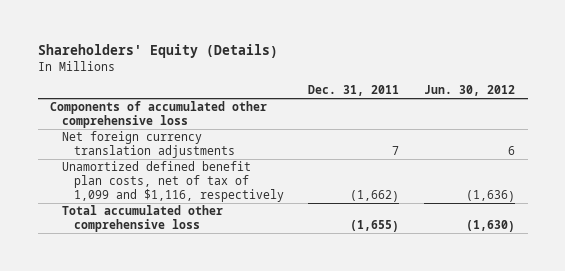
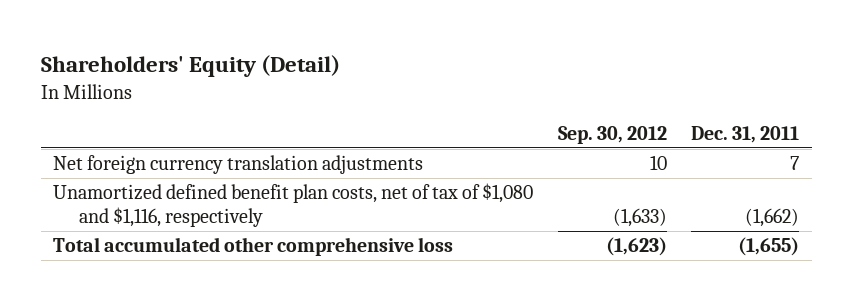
[37,44,278,59] Shareholders' Equity (Details) -> [40,54,340,77] Shareholders' Equity (Detail)
[424,85,516,97] Jun. 30, 2012 -> none
none -> [557,126,667,145] Sep. 30, 2012
[50,101,268,128] Components of accumulated other comprehensive loss -> none
[61,161,284,202] Unamortized defined benefit plan costs, net of tax of 1,099 and $1,116, respectively -> [53,183,534,227] Unamortized defined benefit plan costs, net of tax of $1,080 and $1,116, respectively

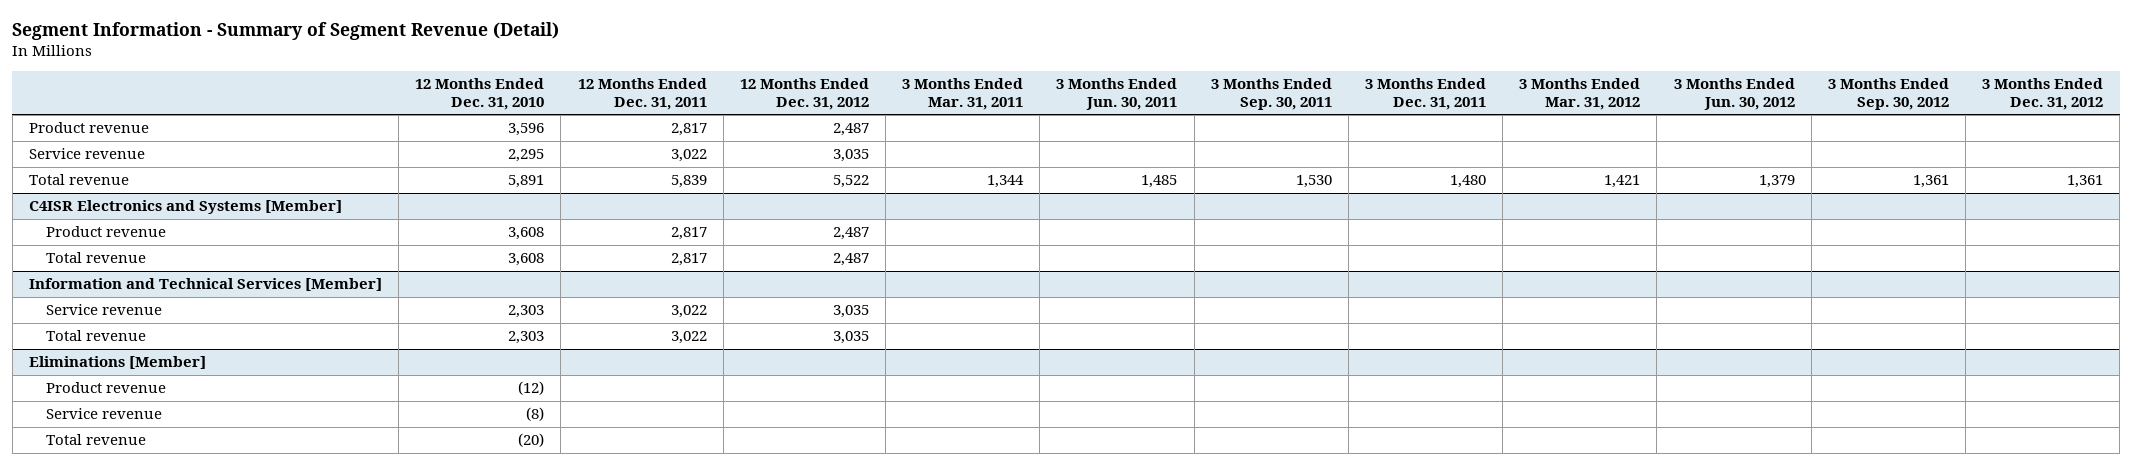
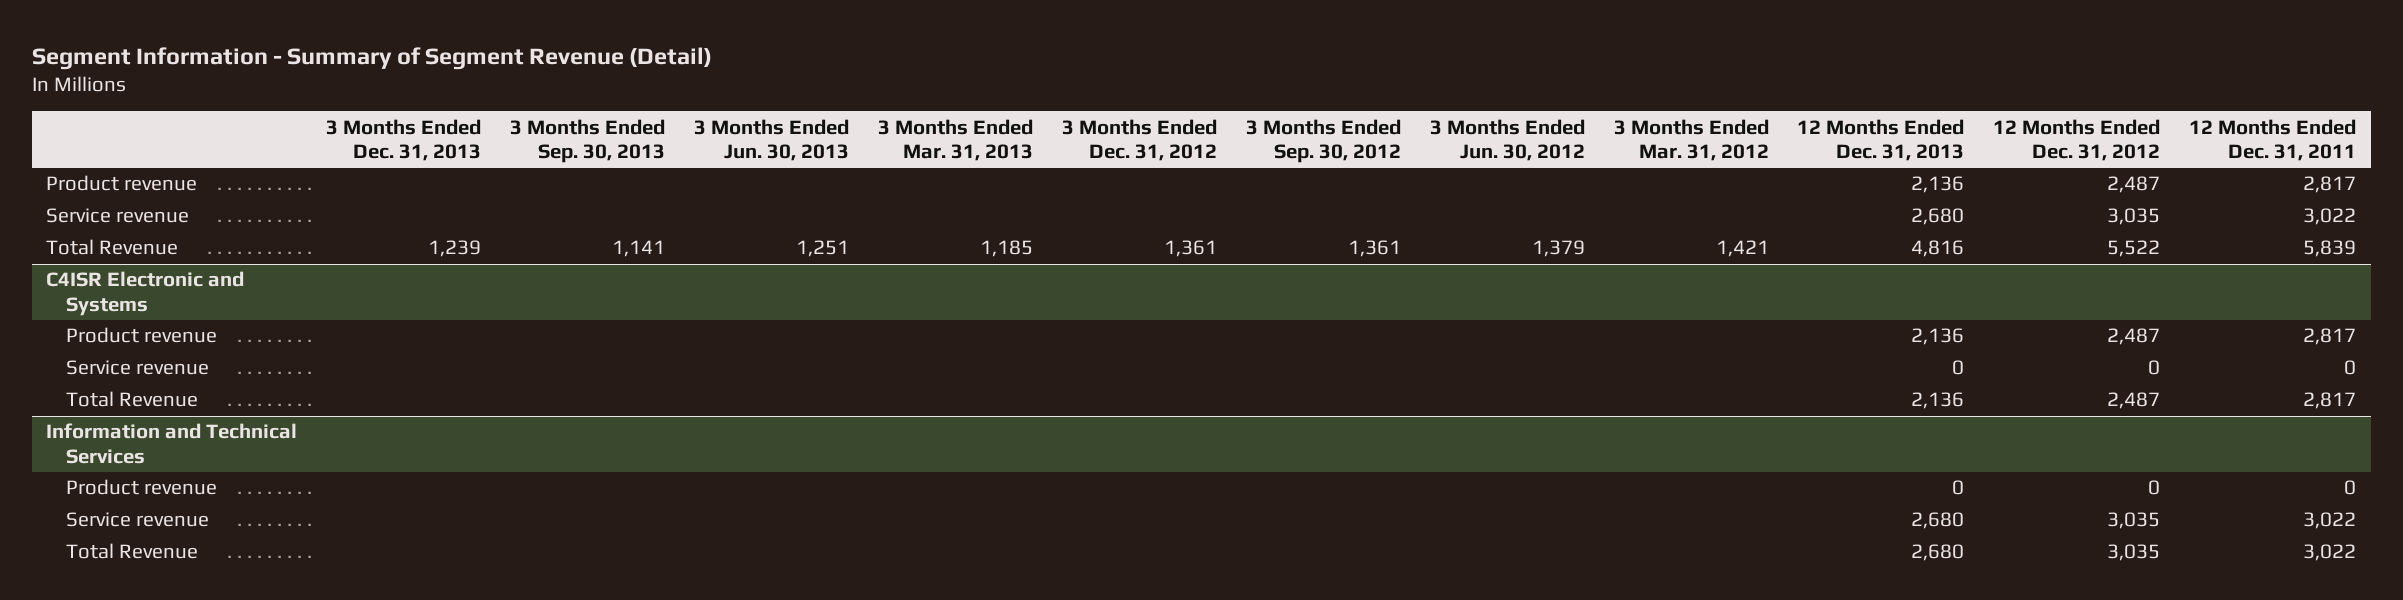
[415,78,545,110] 12 Months Ended Dec. 31, 2010 -> none
[902,78,1024,110] 3 Months Ended Mar. 31, 2011 -> none
[1056,78,1178,110] 3 Months Ended Jun. 30, 2011 -> none
[1210,78,1332,110] 3 Months Ended Sep. 30, 2011 -> none
[1364,78,1486,110] 3 Months Ended Dec. 31, 2011 -> none
none -> [326,118,482,162] 3 Months Ended Dec. 31, 2013
none -> [510,118,666,164] 3 Months Ended Sep. 30, 2013
none -> [694,118,850,162] 3 Months Ended Jun. 30, 2013
none -> [878,118,1034,162] 3 Months Ended Mar. 31, 2013
none -> [1797,118,1965,162] 12 Months Ended Dec. 31, 2013
[28,174,129,186] Total revenue -> [46,239,179,256] Total Revenue
[28,200,342,215] C4ISR Electronics and Systems [Member] -> [46,271,245,316] C4ISR Electronic and Systems
none -> [66,360,210,376] Service revenue
[46,252,147,264] Total revenue -> [66,391,199,408] Total Revenue
[28,278,382,292] Information and Technical Services [Member] -> [46,423,298,464] Information and Technical Services
none -> [66,479,218,496] Product revenue
[28,356,206,370] Eliminations [Member] -> none
[46,382,167,394] Product revenue -> none
[46,408,163,420] Service revenue -> none
[46,434,147,446] Total revenue -> none
[46,330,147,342] Total revenue -> [66,543,199,560] Total Revenue

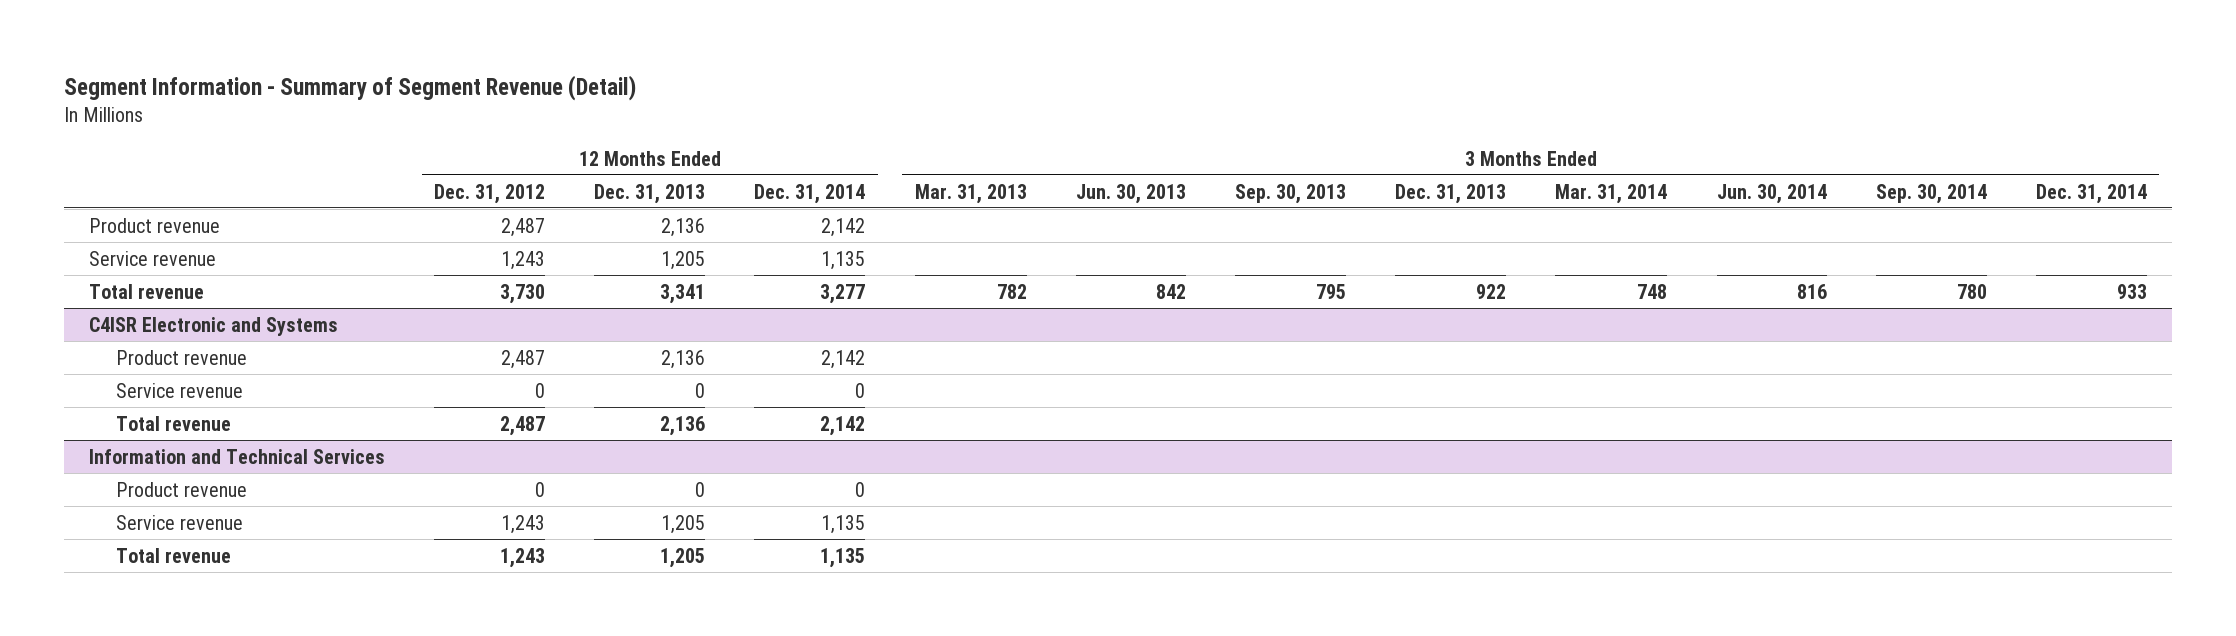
[1061,118,1217,162] 3 Months Ended Dec. 31, 2012 -> none
[1245,118,1401,164] 3 Months Ended Sep. 30, 2012 -> none
[1429,118,1585,162] 3 Months Ended Jun. 30, 2012 -> none
[1613,118,1769,162] 3 Months Ended Mar. 31, 2012 -> none
[2189,118,2357,162] 12 Months Ended Dec. 31, 2011 -> none
none -> [754,183,866,204] Dec. 31, 2014
none -> [1555,183,1668,204] Mar. 31, 2014
none -> [1716,183,1827,204] Jun. 30, 2014
none -> [1875,183,1987,204] Sep. 30, 2014
none -> [2036,183,2148,204] Dec. 31, 2014
[1911,208,1965,226] 2,680 -> [661,250,706,270] 1,205
[2107,208,2161,226] 3,035 -> [501,250,546,270] 1,243
[46,239,179,256] Total Revenue -> [88,283,204,299] Total revenue
[428,240,482,258] 1,239 -> [1476,283,1507,299] 922
[612,240,666,258] 1,141 -> [1316,283,1347,299] 795
[796,240,850,258] 1,251 -> [1155,283,1186,299] 842
[980,240,1034,258] 1,185 -> [996,283,1027,299] 782
[1911,240,1965,258] 4,816 -> [660,283,706,304] 3,341
[2107,240,2161,258] 5,522 -> [500,283,546,304] 3,730
[66,391,199,408] Total Revenue -> [116,415,232,431] Total revenue
[1911,512,1965,530] 2,680 -> [661,514,706,534] 1,205
[2107,512,2161,530] 3,035 -> [501,514,546,534] 1,243
[66,543,199,560] Total Revenue -> [116,547,232,563] Total revenue
[1911,544,1965,562] 2,680 -> [660,547,706,568] 1,205
[2107,544,2161,562] 3,035 -> [500,547,546,568] 1,243

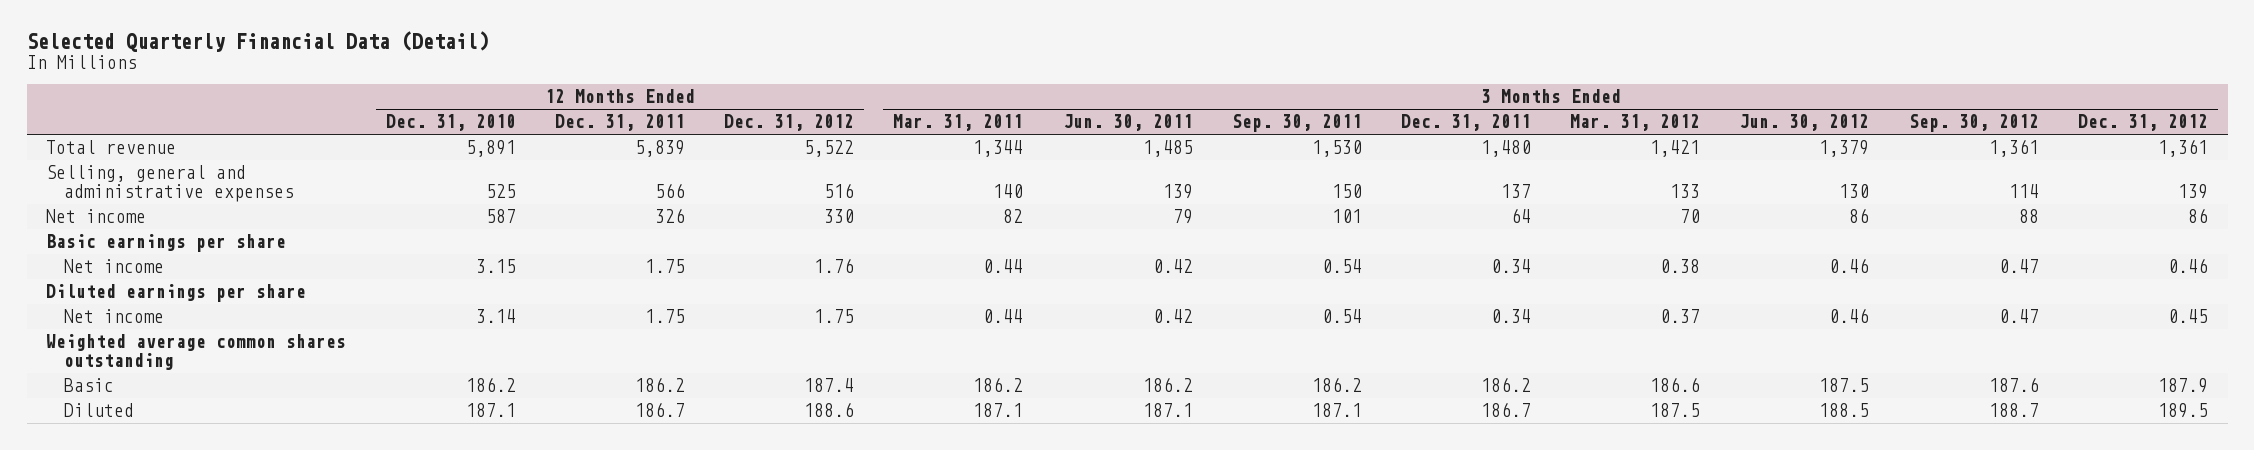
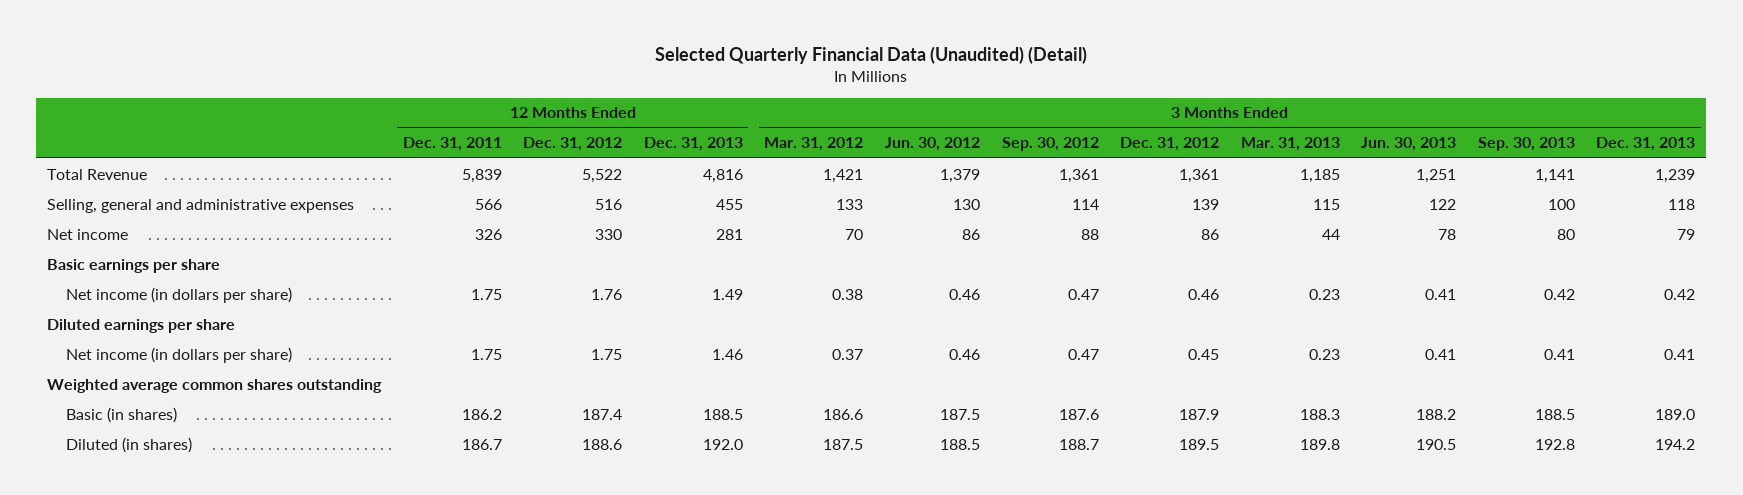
[26,31,489,53] Selected Quarterly Financial Data (Detail) -> [655,45,1088,64] Selected Quarterly Financial Data (Unaudited) (Detail)
[385,114,516,132] Dec. 31, 2010 -> none
[893,114,1024,132] Mar. 31, 2011 -> none
[1062,114,1193,132] Jun. 30, 2011 -> none
[1231,114,1362,133] Sep. 30, 2011 -> none
[1400,114,1531,132] Dec. 31, 2011 -> none
none -> [643,137,743,152] Dec. 31, 2013
none -> [1240,137,1340,152] Mar. 31, 2013
none -> [1361,137,1457,152] Jun. 30, 2013
none -> [1477,137,1575,152] Sep. 30, 2013
none -> [1596,137,1696,152] Dec. 31, 2013
[46,140,177,155] Total revenue -> [47,168,148,180] Total Revenue
[63,259,164,274] Net income -> [65,286,292,303] Net income (in dollars per share)
[63,309,164,324] Net income -> [65,346,292,363] Net income (in dollars per share)
[63,378,114,393] Basic -> [65,406,177,423] Basic (in shares)
[63,403,134,418] Diluted -> [65,436,192,453] Diluted (in shares)

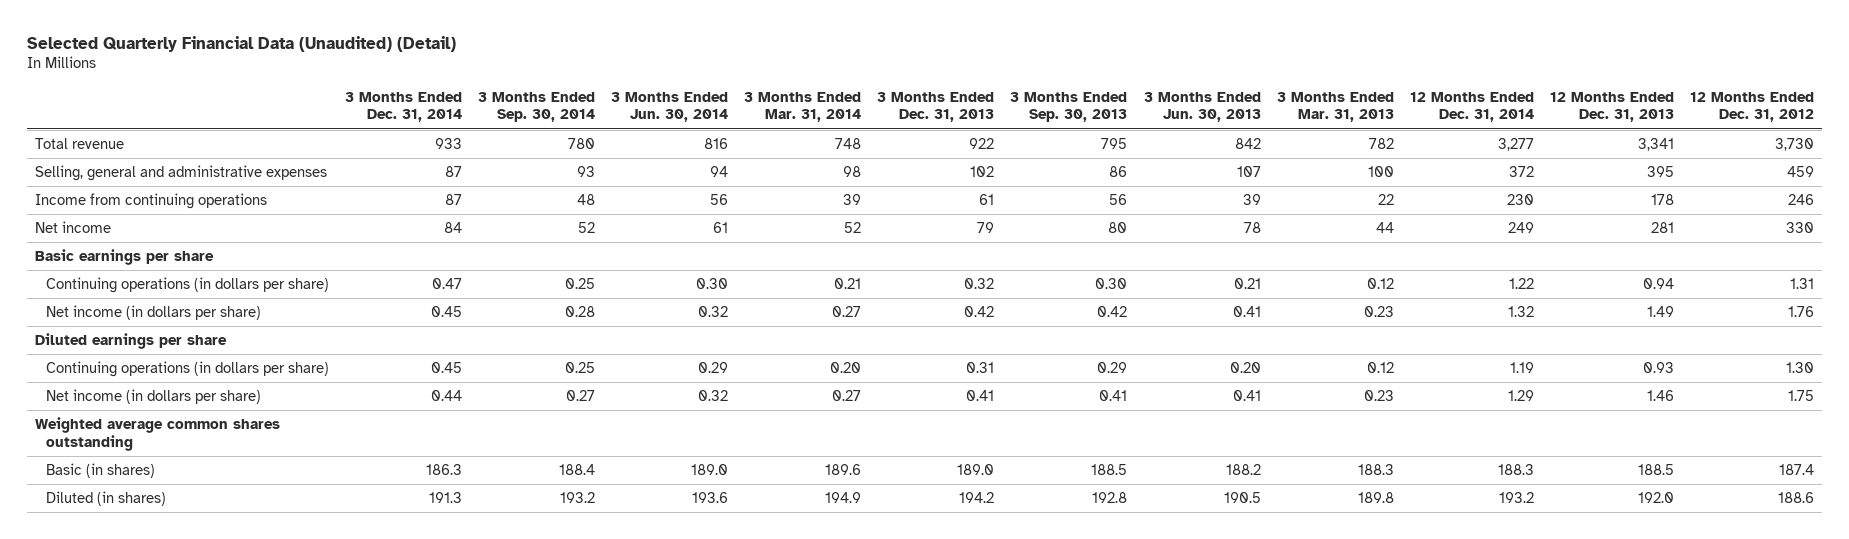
[402,137,502,152] Dec. 31, 2011 -> none
[764,137,864,152] Mar. 31, 2012 -> none
[885,137,981,152] Jun. 30, 2012 -> none
[1001,137,1099,152] Sep. 30, 2012 -> none
[1120,137,1220,152] Dec. 31, 2012 -> none
none -> [344,91,462,123] 3 Months Ended Dec. 31, 2014
none -> [477,91,595,123] 3 Months Ended Sep. 30, 2014
none -> [611,91,729,123] 3 Months Ended Jun. 30, 2014
none -> [744,91,862,123] 3 Months Ended Mar. 31, 2014
none -> [1409,91,1534,123] 12 Months Ended Dec. 31, 2014
[47,168,148,180] Total Revenue -> [35,137,125,149] Total revenue
[582,168,623,183] 5,522 -> [1774,137,1814,151] 3,730
[702,168,743,183] 4,816 -> [1637,137,1674,151] 3,341
[1299,168,1340,183] 1,185 -> [1368,137,1394,149] 782
[1416,168,1457,183] 1,251 -> [1234,137,1261,149] 842
[1534,168,1575,183] 1,141 -> [1101,137,1128,149] 795
[1655,168,1696,183] 1,239 -> [969,137,995,149] 922
[595,198,623,210] 516 -> [1786,165,1814,177] 459
[715,198,743,210] 455 -> [1646,165,1674,177] 395
[1312,198,1340,210] 115 -> [1367,165,1394,177] 100
[1429,198,1457,210] 122 -> [1236,165,1261,177] 107
[1547,198,1575,210] 100 -> [1109,165,1128,177] 86
[1668,198,1696,210] 118 -> [970,165,995,177] 102
none -> [35,192,268,209] Income from continuing operations
none -> [45,276,329,293] Continuing operations (in dollars per share)
none -> [45,360,329,377] Continuing operations (in dollars per share)

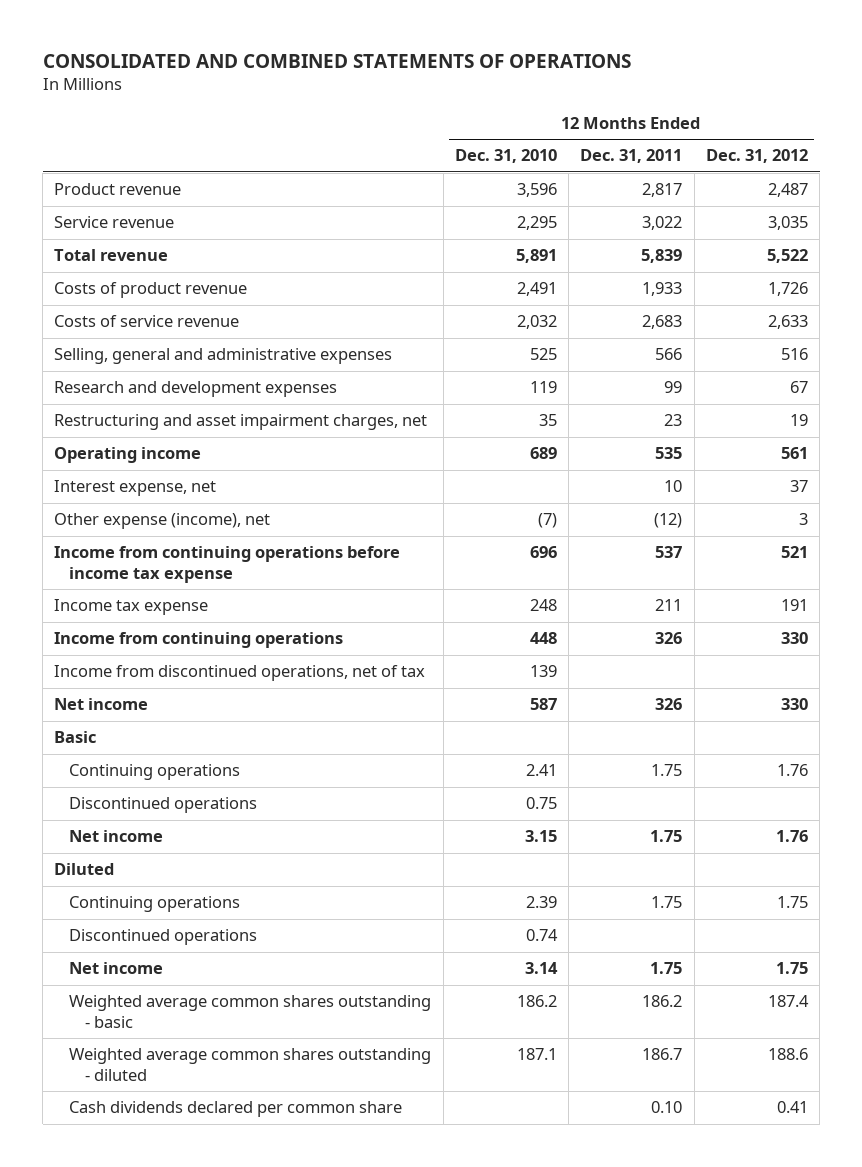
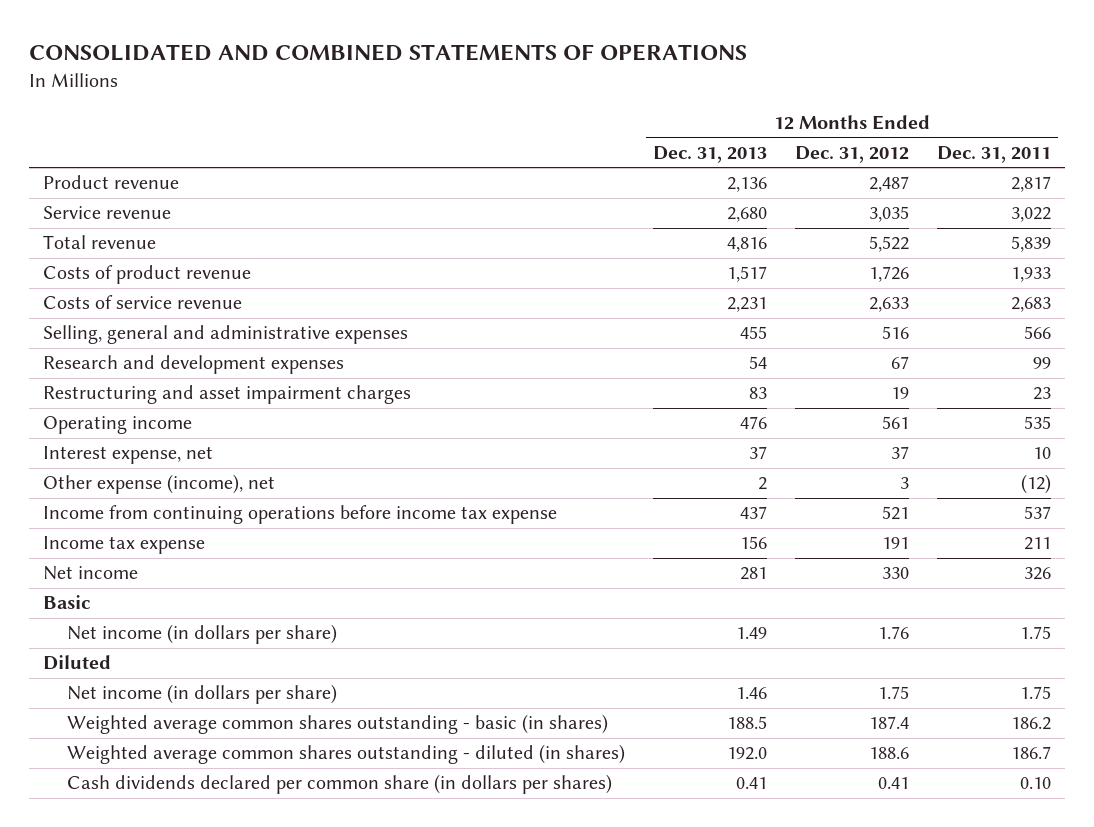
[454,149,557,164] Dec. 31, 2010 -> none
none -> [652,145,767,163] Dec. 31, 2013
[54,414,428,431] Restructuring and asset impairment charges, net -> [42,385,411,405] Restructuring and asset impairment charges
[54,632,344,649] Income from continuing operations -> none
[54,665,426,682] Income from discontinued operations, net of tax -> none
[69,764,241,781] Continuing operations -> none
[69,797,258,814] Discontinued operations -> none
[69,830,164,843] Net income -> [66,624,337,645] Net income (in dollars per share)
[69,896,241,913] Continuing operations -> none
[69,929,258,946] Discontinued operations -> none
[69,962,164,975] Net income -> [66,684,337,705] Net income (in dollars per share)
[69,995,432,1028] Weighted average common shares outstanding - basic -> [66,714,608,735] Weighted average common shares outstanding - basic (in shares)
[69,1048,432,1081] Weighted average common shares outstanding - diluted -> [66,744,625,765] Weighted average common shares outstanding - diluted (in shares)
[69,1101,403,1118] Cash dividends declared per common share -> [66,774,612,795] Cash dividends declared per common share (in dollars per shares)

